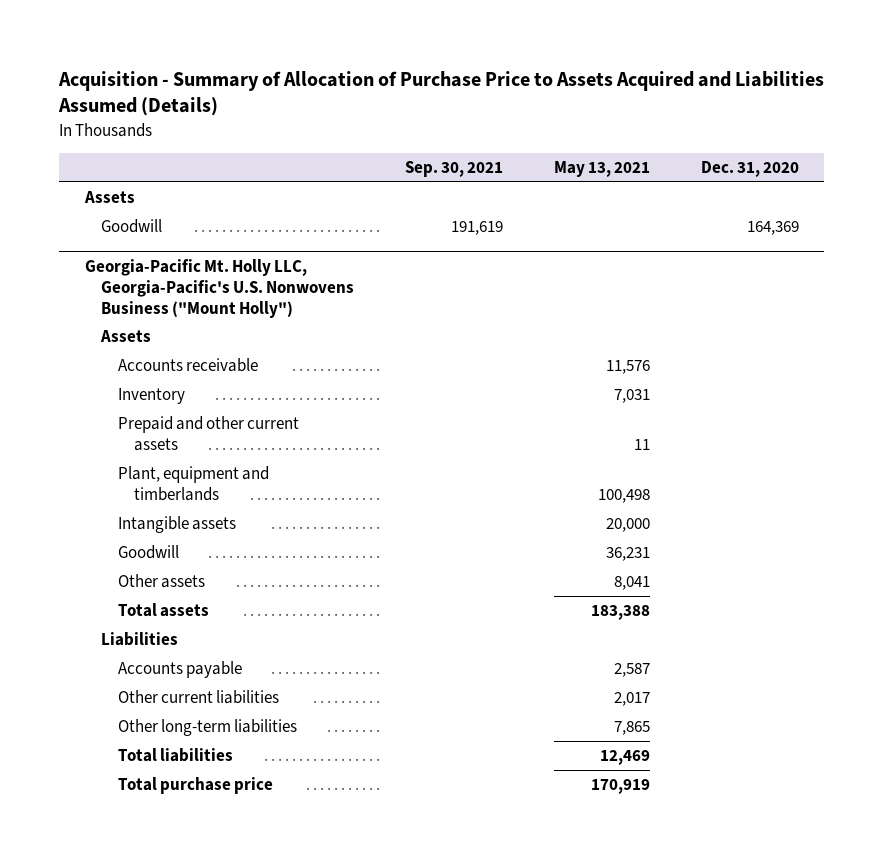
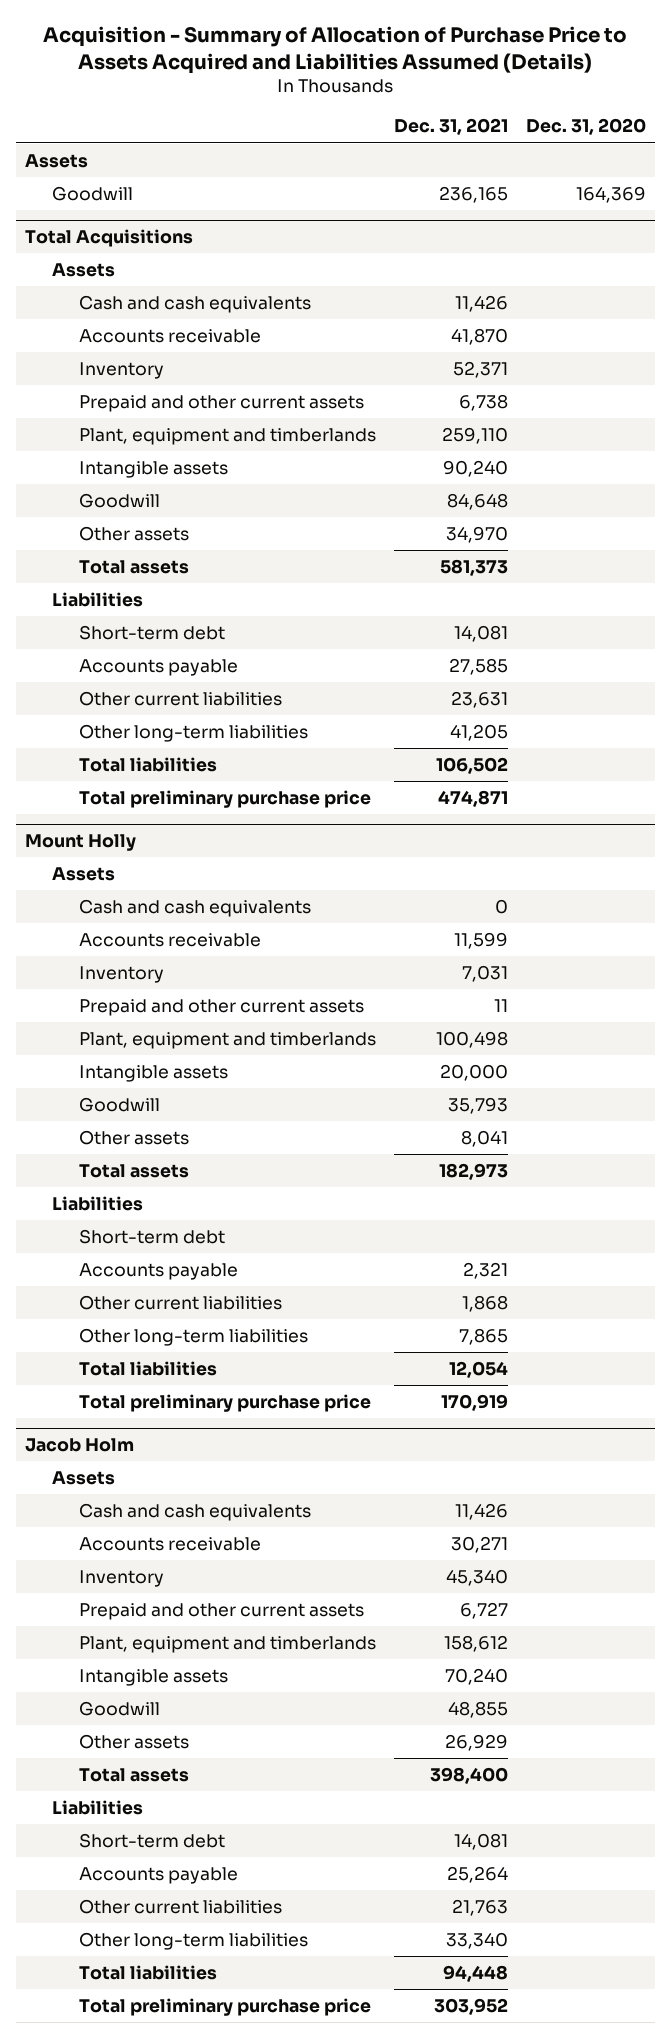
[405,161,504,178] Sep. 30, 2021 -> none
[554,161,651,178] May 13, 2021 -> none
none -> [394,118,509,136] Dec. 31, 2021
none -> [24,228,193,247] Total Acquisitions
none -> [51,262,115,277] Assets
none -> [79,294,312,313] Cash and cash equivalents
none -> [79,328,262,343] Accounts receivable
none -> [79,361,165,379] Inventory
none -> [79,394,365,412] Prepaid and other current assets
none -> [79,427,377,445] Plant, equipment and timberlands
none -> [79,460,229,478] Intangible assets
none -> [79,492,161,508] Goodwill
none -> [79,525,190,541] Other assets
none -> [79,559,190,574] Total assets
none -> [51,591,143,607] Liabilities
none -> [79,624,226,640] Short-term debt
none -> [79,658,239,676] Accounts payable
none -> [79,690,283,706] Other current liabilities
none -> [79,723,309,742] Other long-term liabilities
none -> [79,756,218,772] Total liabilities
none -> [79,789,372,808] Total preliminary purchase price
[84,258,355,318] Georgia-Pacific Mt. Holly LLC, Georgia-Pacific's U.S. Nonwovens Business ("Mount Holly") -> [24,833,136,851] Mount Holly
none -> [79,898,312,917] Cash and cash equivalents
none -> [79,1228,226,1244] Short-term debt
[117,777,273,795] Total purchase price -> [79,1393,372,1412] Total preliminary purchase price
none -> [24,1437,134,1452] Jacob Holm
none -> [51,1470,115,1485] Assets
none -> [79,1502,312,1521] Cash and cash equivalents
none -> [79,1536,262,1551] Accounts receivable
none -> [79,1569,165,1587] Inventory
none -> [79,1602,365,1620] Prepaid and other current assets
none -> [79,1635,377,1653] Plant, equipment and timberlands
none -> [79,1668,229,1686] Intangible assets
none -> [79,1700,161,1716] Goodwill
none -> [79,1733,190,1749] Other assets
none -> [79,1767,190,1782] Total assets
none -> [51,1799,143,1815] Liabilities
none -> [79,1832,226,1848] Short-term debt
none -> [79,1866,239,1884] Accounts payable
none -> [79,1898,283,1914] Other current liabilities
none -> [79,1931,309,1950] Other long-term liabilities
none -> [79,1964,218,1980] Total liabilities
none -> [79,1997,372,2016] Total preliminary purchase price

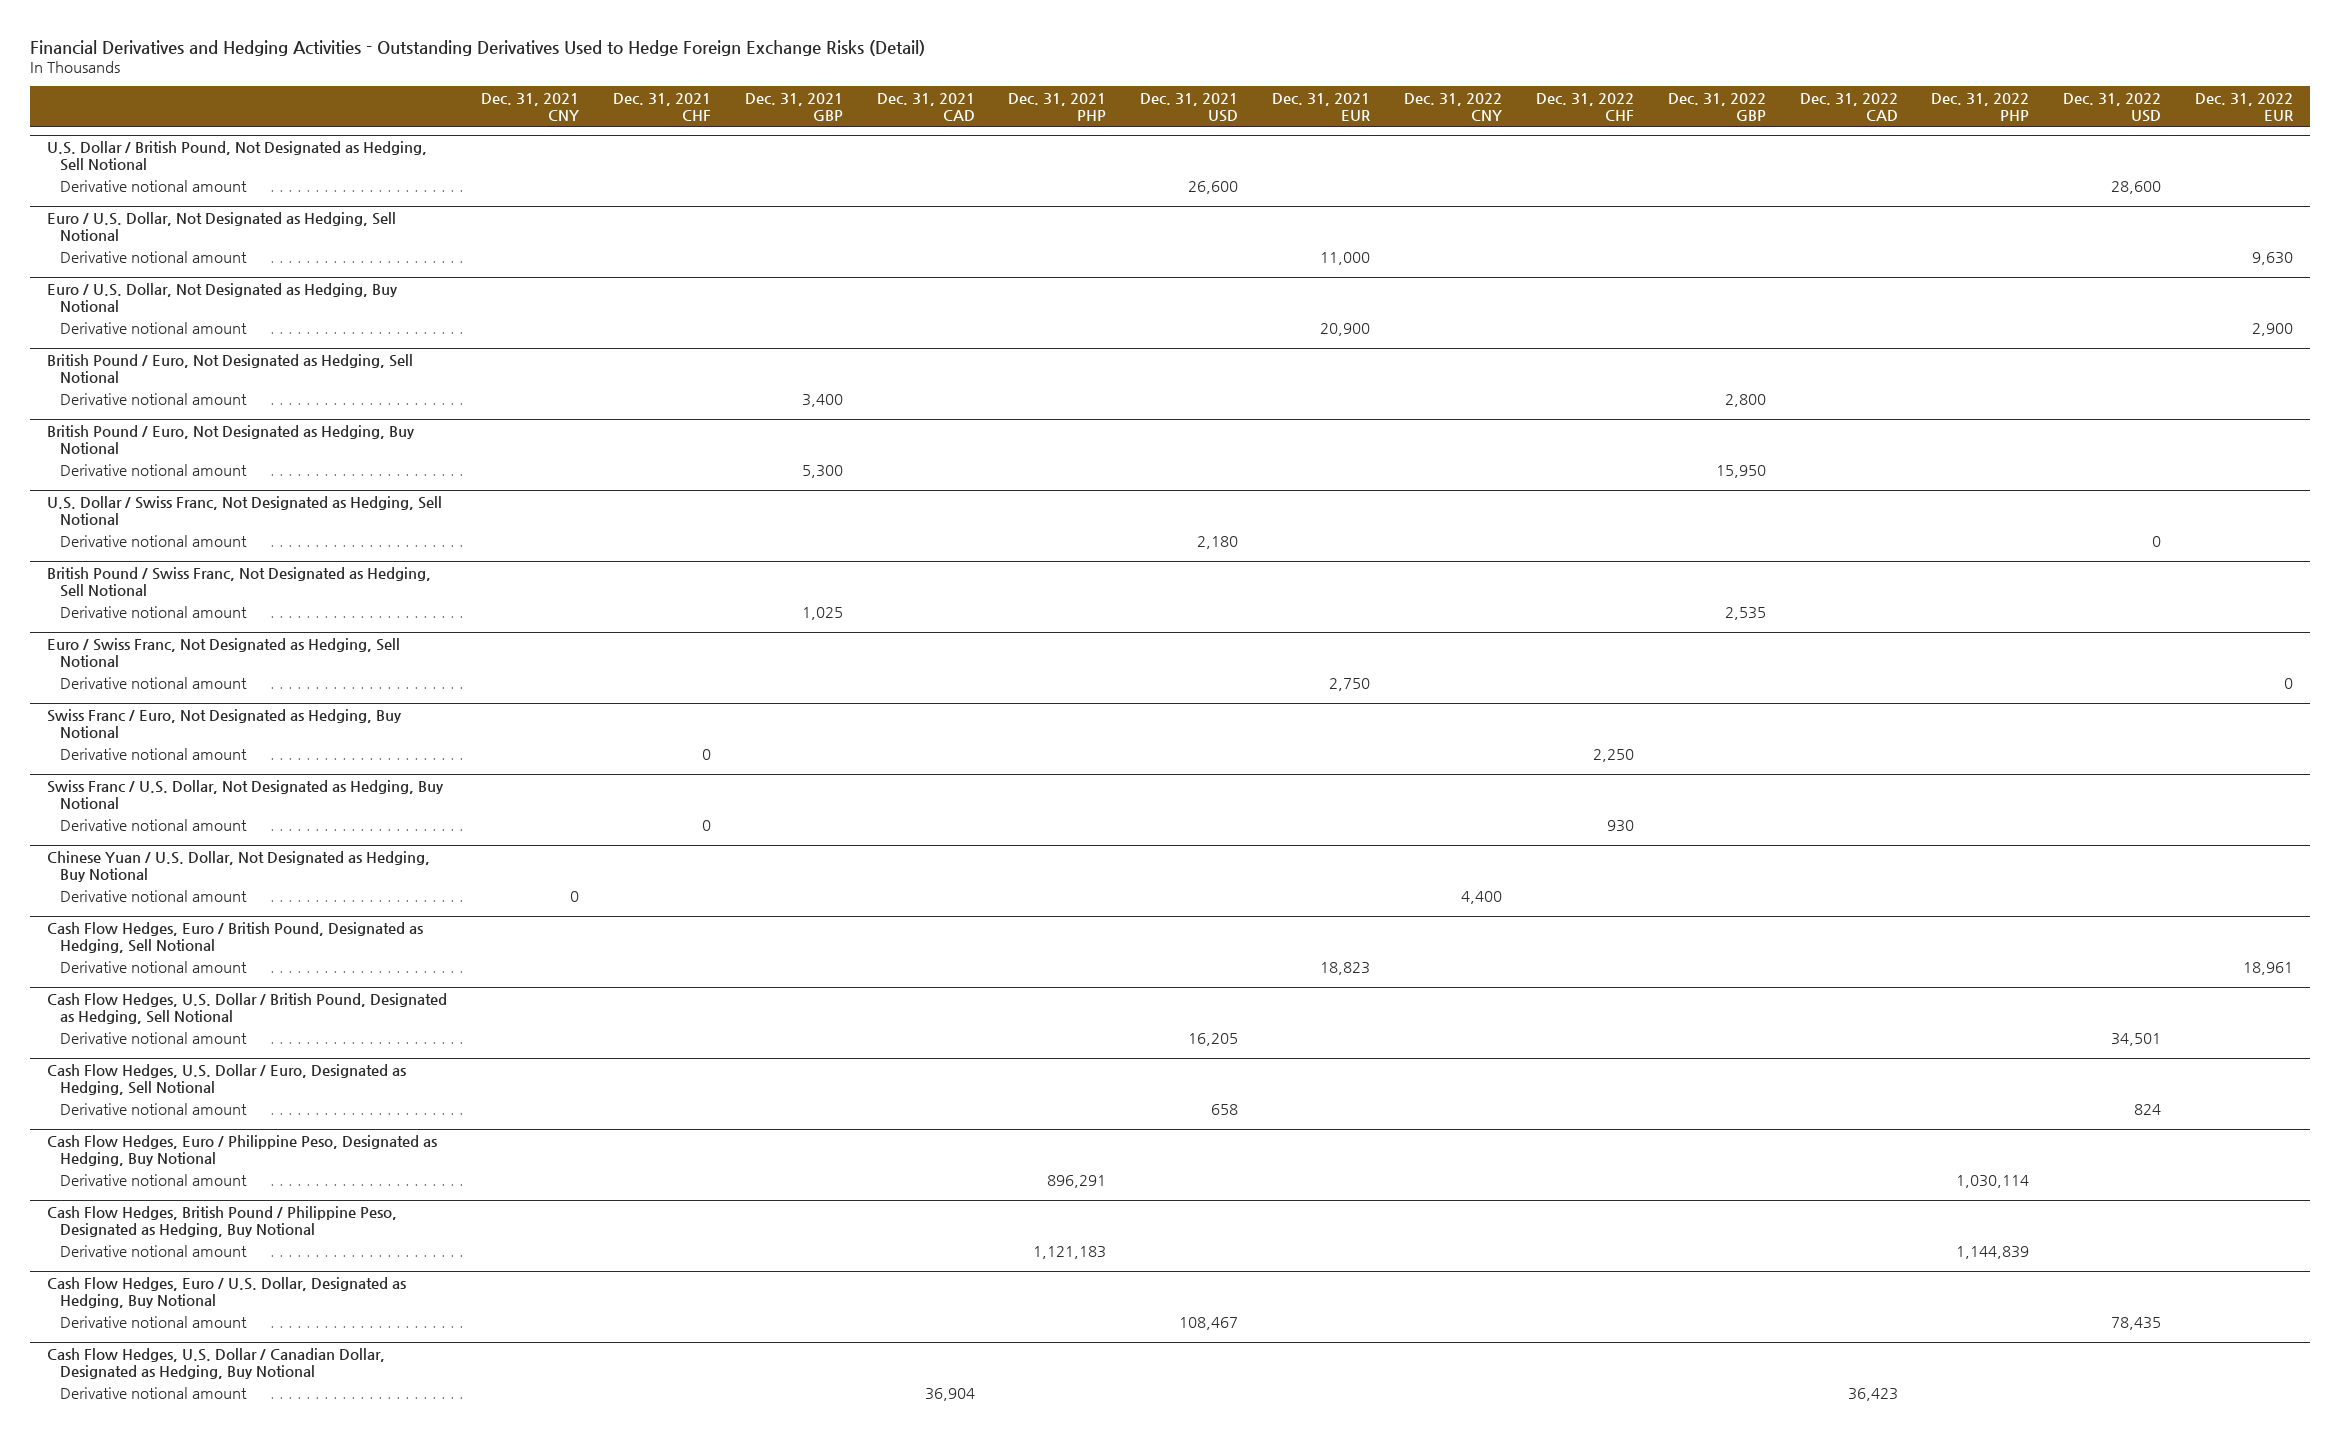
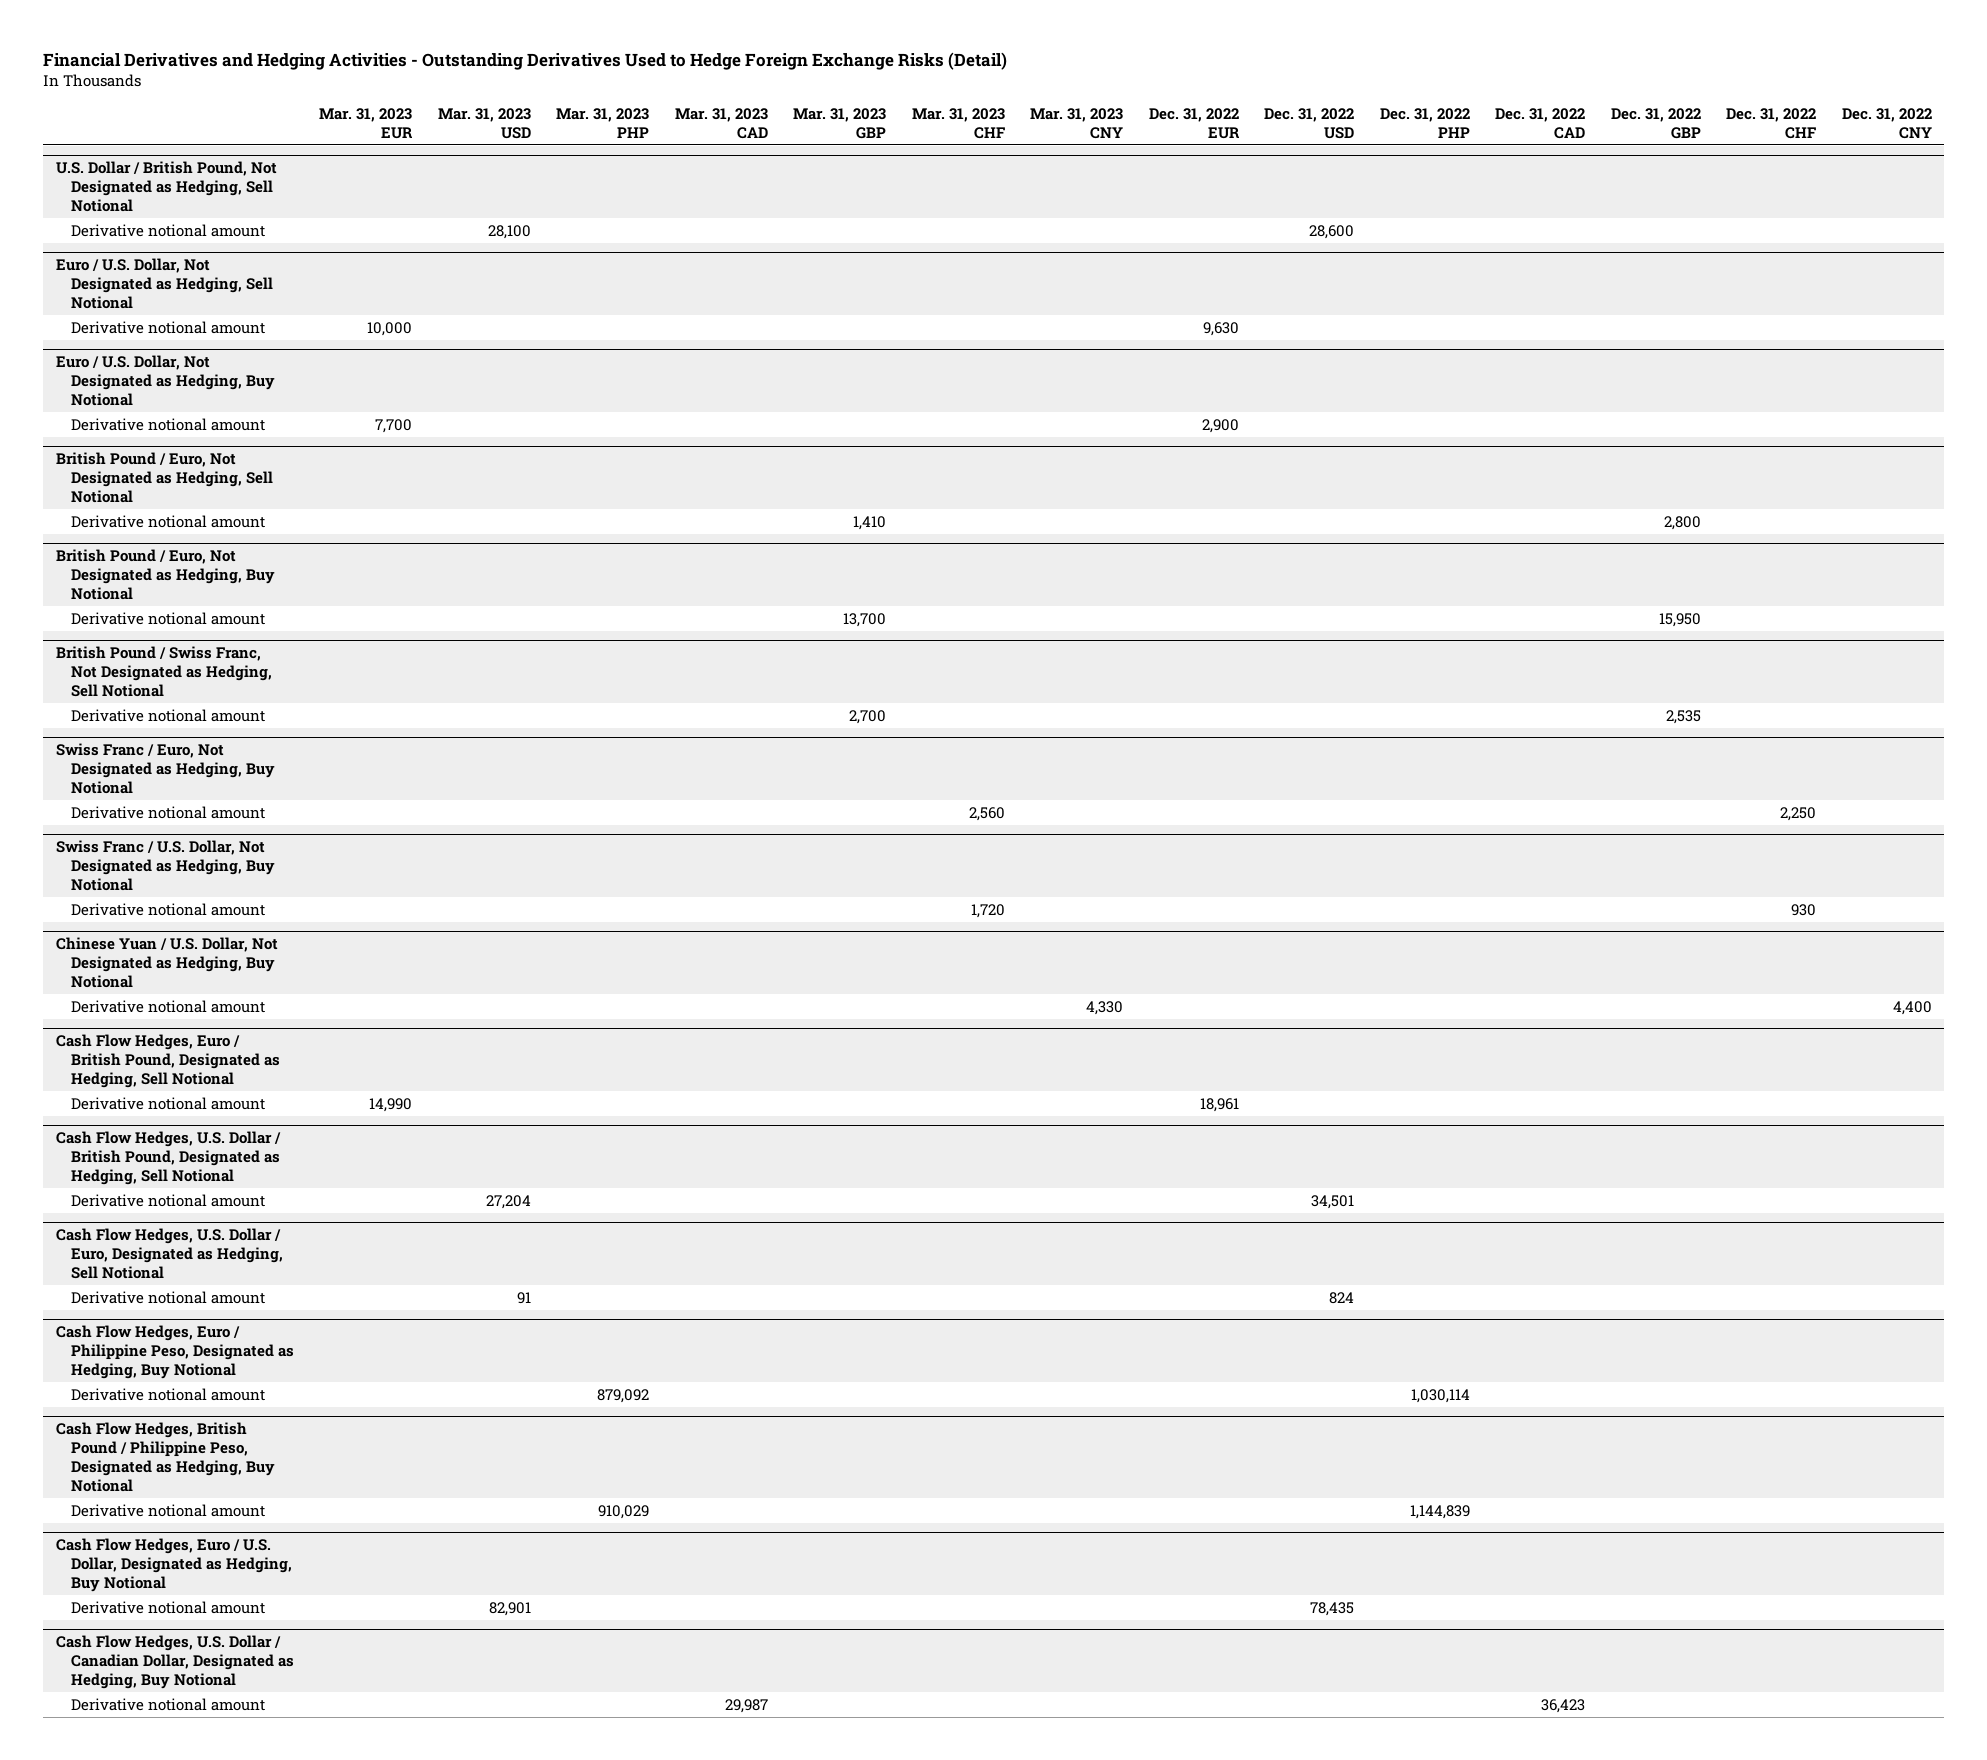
[481,92,580,121] Dec. 31, 2021 CNY -> none
[612,92,711,121] Dec. 31, 2021 CHF -> none
[744,92,843,121] Dec. 31, 2021 GBP -> none
[876,92,975,121] Dec. 31, 2021 CAD -> none
[1008,92,1107,121] Dec. 31, 2021 PHP -> none
[1140,92,1239,122] Dec. 31, 2021 USD -> none
[1272,92,1372,121] Dec. 31, 2021 EUR -> none
none -> [319,107,414,139] Mar. 31, 2023 EUR
none -> [437,107,531,139] Mar. 31, 2023 USD
none -> [556,107,650,138] Mar. 31, 2023 PHP
none -> [674,107,768,139] Mar. 31, 2023 CAD
none -> [793,107,887,139] Mar. 31, 2023 GBP
none -> [911,107,1005,139] Mar. 31, 2023 CHF
none -> [1030,107,1124,139] Mar. 31, 2023 CNY
[47,495,443,525] U.S. Dollar / Swiss Franc, Not Designated as Hedging, Sell Notional -> none
[59,535,247,548] Derivative notional amount -> none
[47,637,401,667] Euro / Swiss Franc, Not Designated as Hedging, Sell Notional -> none
[59,677,247,690] Derivative notional amount -> none

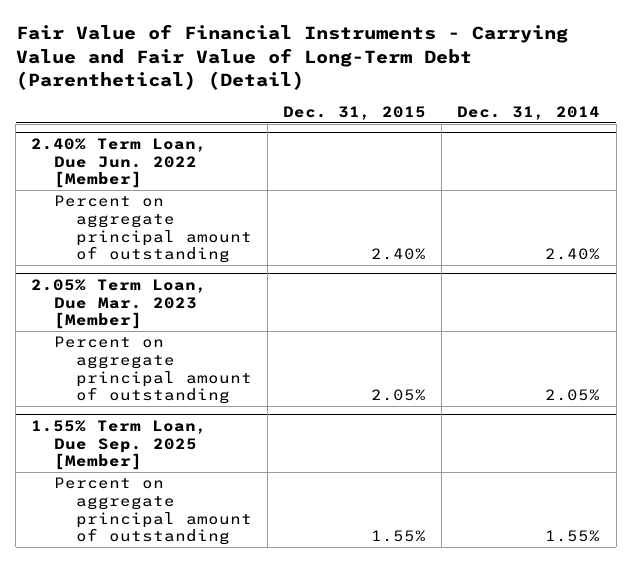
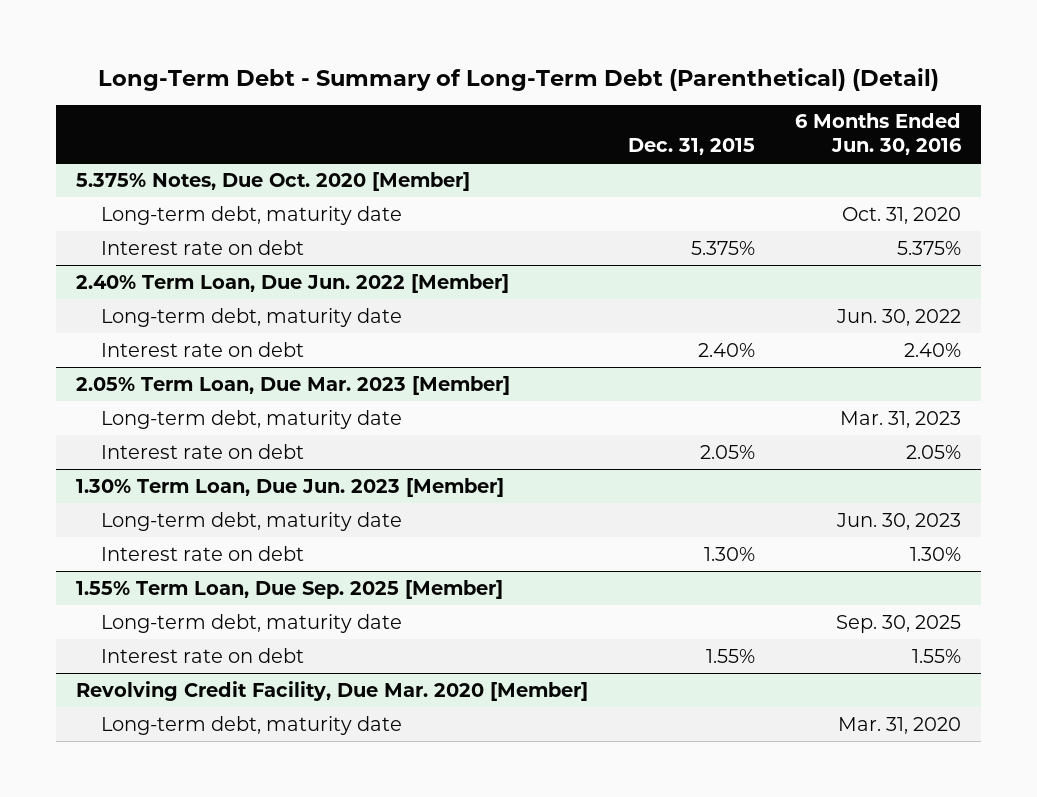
[15,24,568,91] Fair Value of Financial Instruments - Carrying Value and Fair Value of Long-Term Debt (Parenthetical) (Detail) -> [97,67,939,91] Long-Term Debt - Summary of Long-Term Debt (Parenthetical) (Detail)
[457,106,601,121] Dec. 31, 2014 -> none
none -> [795,113,963,156] 6 Months Ended Jun. 30, 2016
none -> [75,171,470,191] 5.375% Notes, Due Oct. 2020 [Member]
none -> [101,205,403,225] Long-term debt, maturity date
none -> [101,239,305,255] Interest rate on debt
none -> [101,307,403,327] Long-term debt, maturity date
[53,195,252,264] Percent on aggregate principal amount of outstanding -> [101,341,305,357] Interest rate on debt
none -> [101,409,403,429] Long-term debt, maturity date
[53,336,252,405] Percent on aggregate principal amount of outstanding -> [101,443,305,459] Interest rate on debt
none -> [75,477,504,497] 1.30% Term Loan, Due Jun. 2023 [Member]
none -> [101,511,403,531] Long-term debt, maturity date
none -> [101,545,305,561] Interest rate on debt
none -> [101,613,403,633] Long-term debt, maturity date
[53,477,252,546] Percent on aggregate principal amount of outstanding -> [101,647,305,663] Interest rate on debt
none -> [75,680,588,701] Revolving Credit Facility, Due Mar. 2020 [Member]
none -> [101,715,403,735] Long-term debt, maturity date

